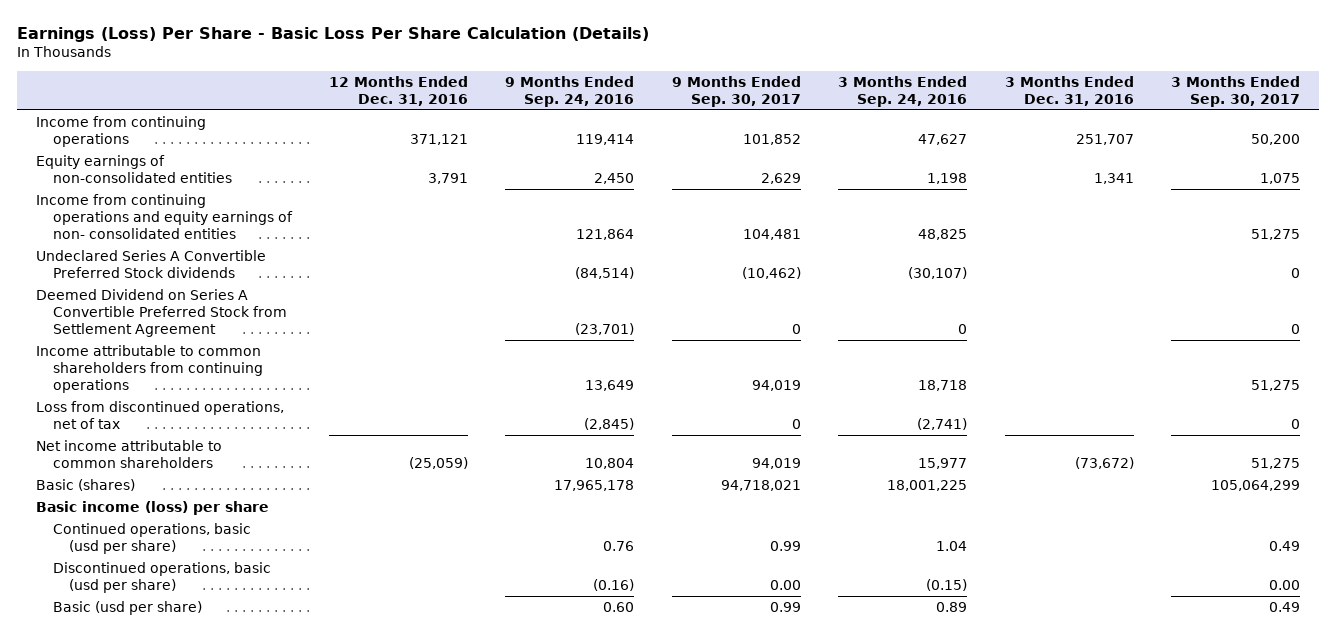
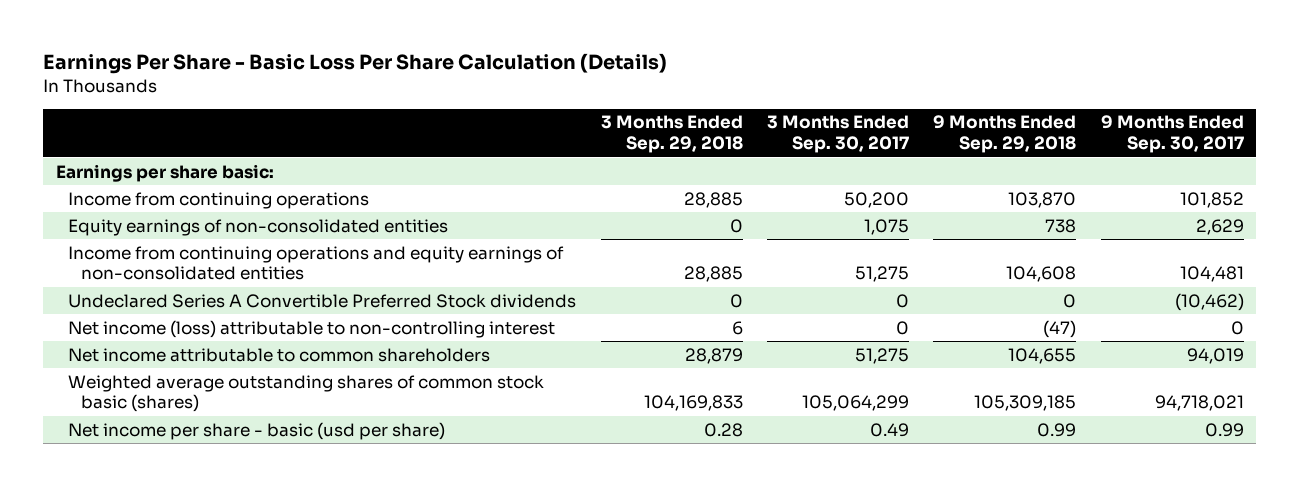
[17,26,650,42] Earnings (Loss) Per Share - Basic Loss Per Share Calculation (Details) -> [43,53,668,75] Earnings Per Share - Basic Loss Per Share Calculation (Details)
[328,76,468,106] 12 Months Ended Dec. 31, 2016 -> none
[505,76,635,107] 9 Months Ended Sep. 24, 2016 -> none
[838,76,968,107] 3 Months Ended Sep. 24, 2016 -> none
[1004,76,1134,106] 3 Months Ended Dec. 31, 2016 -> none
none -> [600,115,743,154] 3 Months Ended Sep. 29, 2018
none -> [933,115,1077,154] 9 Months Ended Sep. 29, 2018
none -> [55,163,274,182] Earnings per share basic:
[35,194,293,239] Income from continuing operations and equity earnings of non- consolidated entities -> [68,245,565,281] Income from continuing operations and equity earnings of non-consolidated entities
[35,289,287,337] Deemed Dividend on Series A Convertible Preferred Stock from Settlement Agreement -> none
[35,345,263,393] Income attributable to common shareholders from continuing operations -> none
[35,401,284,429] Loss from discontinued operations, net of tax -> none
none -> [68,319,556,338] Net income (loss) attributable to non-controlling interest
[35,501,269,516] Basic income (loss) per share -> none
[52,523,251,554] Continued operations, basic (usd per share) -> none
[52,562,271,593] Discontinued operations, basic (usd per share) -> none
[35,479,135,492] Basic (shares) -> [68,374,545,413] Weighted average outstanding shares of common stock basic (shares)
[52,601,202,616] Basic (usd per share) -> [68,421,446,440] Net income per share - basic (usd per share)

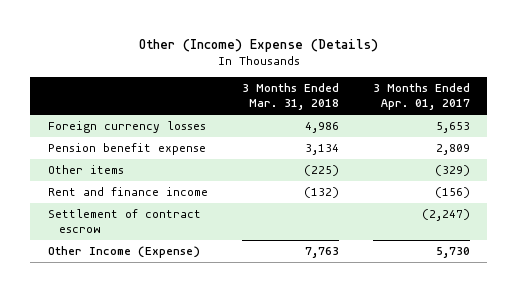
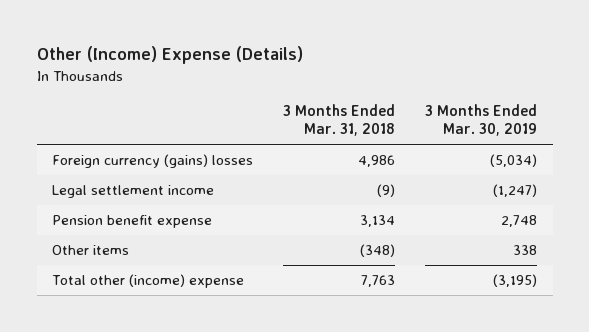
[373,83,471,111] 3 Months Ended Apr. 01, 2017 -> none
none -> [425,104,538,137] 3 Months Ended Mar. 30, 2019
[47,121,206,134] Foreign currency losses -> [51,154,253,169] Foreign currency (gains) losses
none -> [51,185,214,199] Legal settlement income
[47,187,208,197] Rent and finance income -> none
[47,209,201,234] Settlement of contract escrow -> none
[303,165,339,177] (225) -> [360,244,396,258] (348)
[47,246,200,259] Other Income (Expense) -> [51,274,244,289] Total other (income) expense

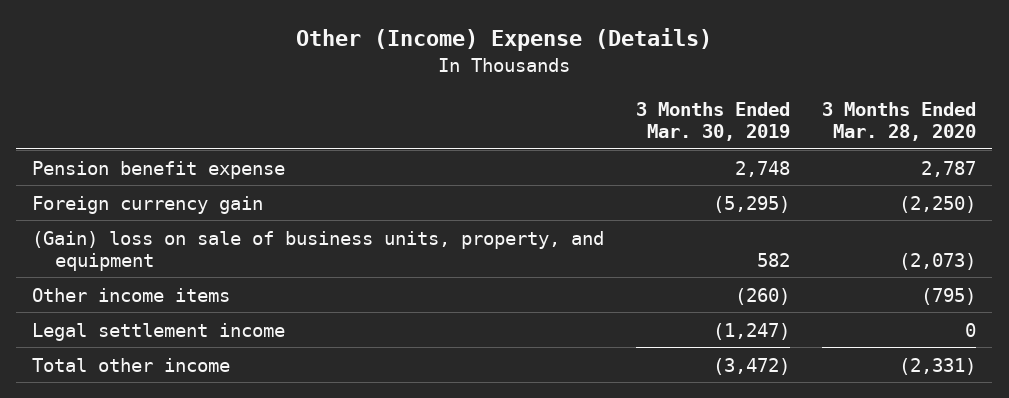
[283,104,396,137] 3 Months Ended Mar. 31, 2018 -> none
none -> [822,102,977,142] 3 Months Ended Mar. 28, 2020
[51,154,253,169] Foreign currency (gains) losses -> none
none -> [32,195,264,214] Foreign currency gain
none -> [32,230,605,271] (Gain) loss on sale of business units, property, and equipment
[51,245,129,256] Other items -> [32,287,231,302] Other income items
[513,245,538,256] 338 -> [735,287,791,305] (260)
[51,185,214,199] Legal settlement income -> [32,322,286,341] Legal settlement income
[51,274,244,289] Total other (income) expense -> [32,357,231,372] Total other income
[493,274,538,288] (3,195) -> [713,357,791,375] (3,472)

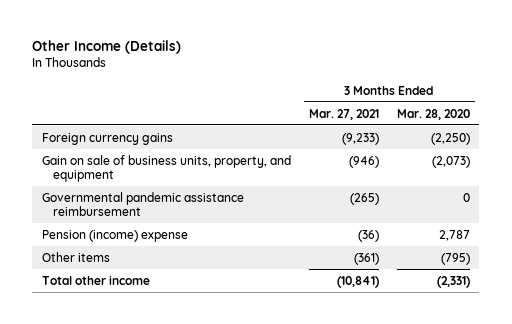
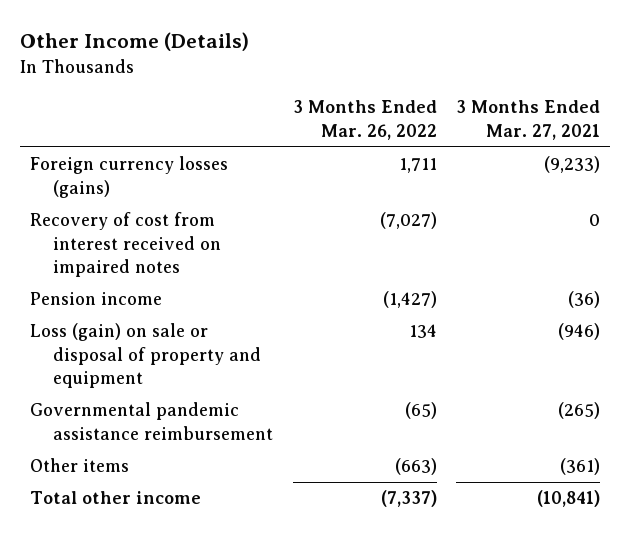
[397,108,471,120] Mar. 28, 2020 -> none
none -> [292,100,437,140] 3 Months Ended Mar. 26, 2022
[41,132,173,145] Foreign currency gains -> [29,156,228,198] Foreign currency losses (gains)
none -> [29,212,222,278] Recovery of cost from interest received on impaired notes
none -> [29,292,162,306] Pension income
[41,154,291,183] Gain on sale of business units, property, and equipment -> [29,323,262,389] Loss (gain) on sale or disposal of property and equipment
[41,229,188,242] Pension (income) expense -> none

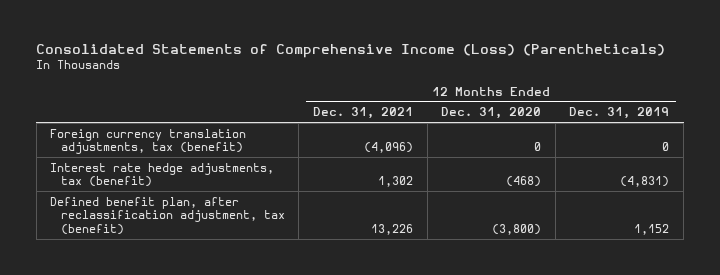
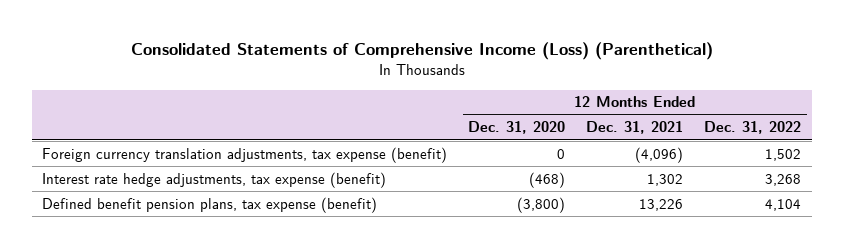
[36,43,666,58] Consolidated Statements of Comprehensive Income (Loss) (Parentheticals) -> [130,41,713,60] Consolidated Statements of Comprehensive Income (Loss) (Parenthetical)
[569,107,670,120] Dec. 31, 2019 -> none
none -> [704,121,802,135] Dec. 31, 2022
[50,128,247,155] Foreign currency translation adjustments, tax (benefit) -> [42,146,448,163] Foreign currency translation adjustments, tax expense (benefit)
[50,162,275,188] Interest rate hedge adjustments, tax (benefit) -> [42,171,387,188] Interest rate hedge adjustments, tax expense (benefit)
[50,196,285,235] Defined benefit plan, after reclassification adjustment, tax (benefit) -> [42,196,378,213] Defined benefit pension plans, tax expense (benefit)

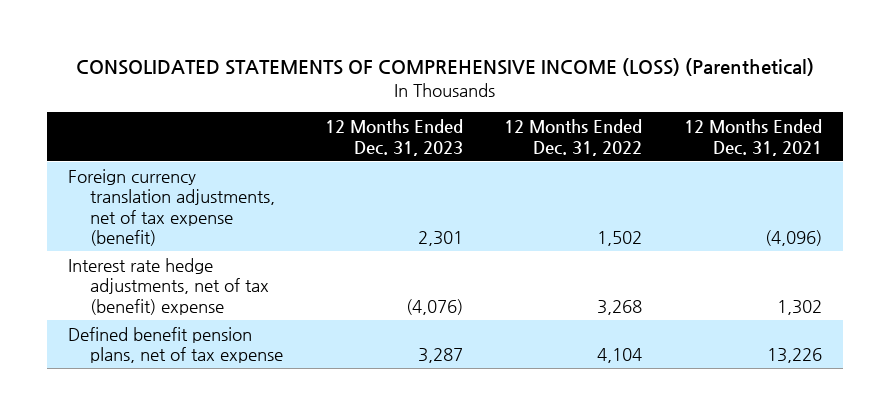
[130,41,713,60] Consolidated Statements of Comprehensive Income (Loss) (Parenthetical) -> [75,58,814,77] CONSOLIDATED STATEMENTS OF COMPREHENSIVE INCOME (LOSS) (Parenthetical)
[468,121,566,135] Dec. 31, 2020 -> none
none -> [324,119,463,156] 12 Months Ended Dec. 31, 2023
[42,146,448,163] Foreign currency translation adjustments, tax expense (benefit) -> [67,168,276,246] Foreign currency translation adjustments, net of tax expense (benefit)
[42,171,387,188] Interest rate hedge adjustments, tax expense (benefit) -> [67,257,270,315] Interest rate hedge adjustments, net of tax (benefit) expense
[42,196,378,213] Defined benefit pension plans, tax expense (benefit) -> [67,326,284,364] Defined benefit pension plans, net of tax expense

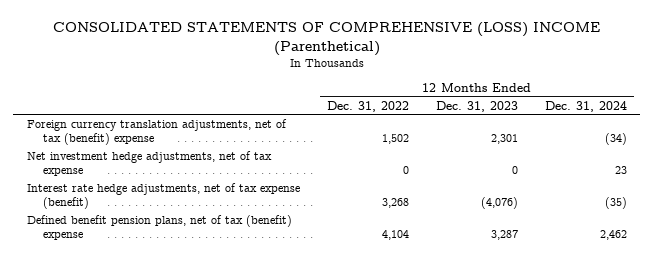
[75,58,814,77] CONSOLIDATED STATEMENTS OF COMPREHENSIVE INCOME (LOSS) (Parenthetical) -> [52,21,600,56] CONSOLIDATED STATEMENTS OF COMPREHENSIVE (LOSS) INCOME (Parenthetical)
[683,119,822,156] 12 Months Ended Dec. 31, 2021 -> none
none -> [544,100,627,112] Dec. 31, 2024
[67,168,276,246] Foreign currency translation adjustments, net of tax expense (benefit) -> [26,118,287,146] Foreign currency translation adjustments, net of tax (benefit) expense
none -> [26,150,272,177] Net investment hedge adjustments, net of tax expense
[67,257,270,315] Interest rate hedge adjustments, net of tax (benefit) expense -> [26,182,300,210] Interest rate hedge adjustments, net of tax expense (benefit)
[67,326,284,364] Defined benefit pension plans, net of tax expense -> [26,214,292,241] Defined benefit pension plans, net of tax (benefit) expense

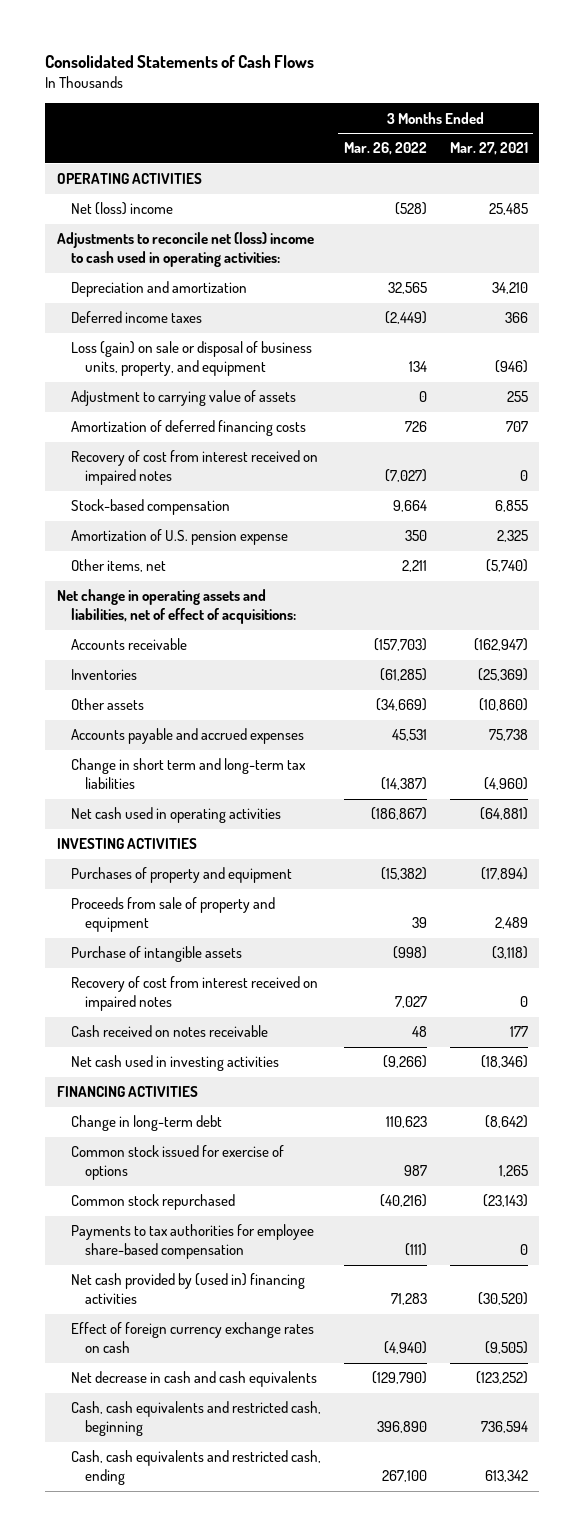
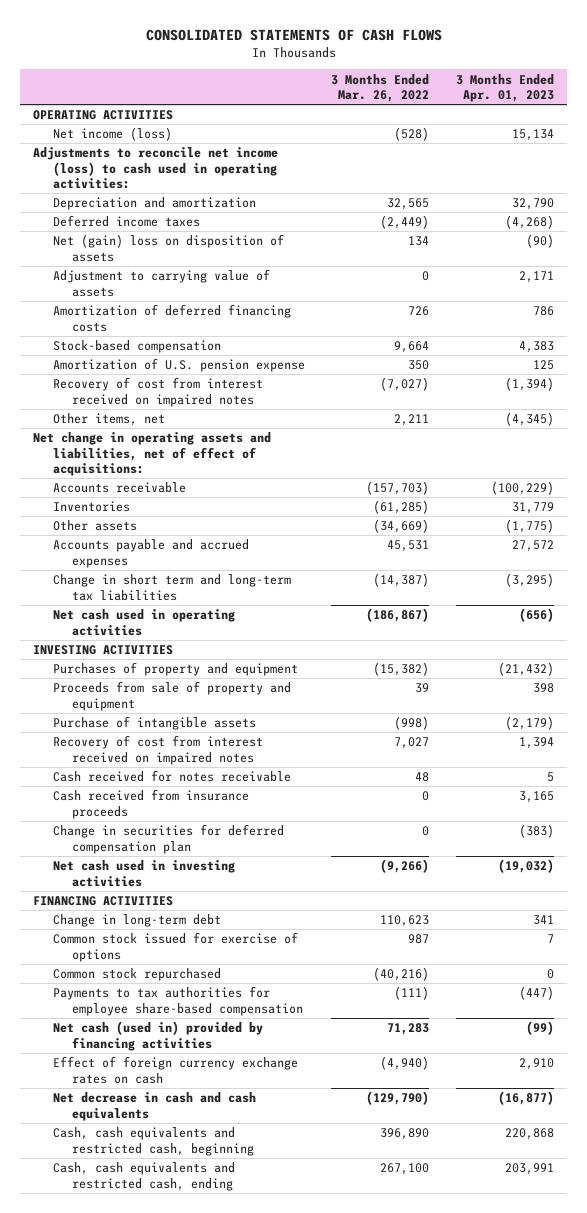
[45,55,315,69] Consolidated Statements of Cash Flows -> [145,28,442,41] CONSOLIDATED STATEMENTS OF CASH FLOWS
[449,142,528,156] Mar. 27, 2021 -> none
none -> [456,73,555,103] 3 Months Ended Apr. 01, 2023
[71,202,174,216] Net (loss) income -> [52,127,172,142] Net income (loss)
[56,232,314,268] Adjustments to reconcile net (loss) income to cash used in operating activities: -> [33,147,279,190] Adjustments to reconcile net income (loss) to cash used in operating activities:
[71,341,313,377] Loss (gain) on sale or disposal of business units, property, and equipment -> [52,234,284,262] Net (gain) loss on disposition of assets
[71,450,319,486] Recovery of cost from interest received on impaired notes -> [52,377,263,407] Recovery of cost from interest received on impaired notes
[71,1025,269,1038] Cash received on notes receivable -> [52,770,291,783] Cash received for notes receivable
none -> [52,789,249,819] Cash received from insurance proceeds
none -> [52,824,284,854] Change in securities for deferred compensation plan
[71,1273,306,1305] Net cash provided by (used in) financing activities -> [52,1021,263,1051] Net cash (used in) provided by financing activities

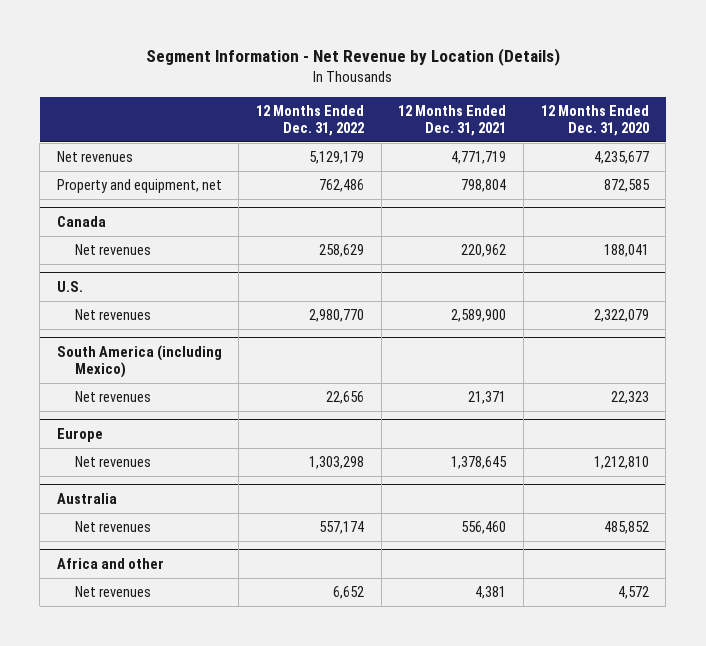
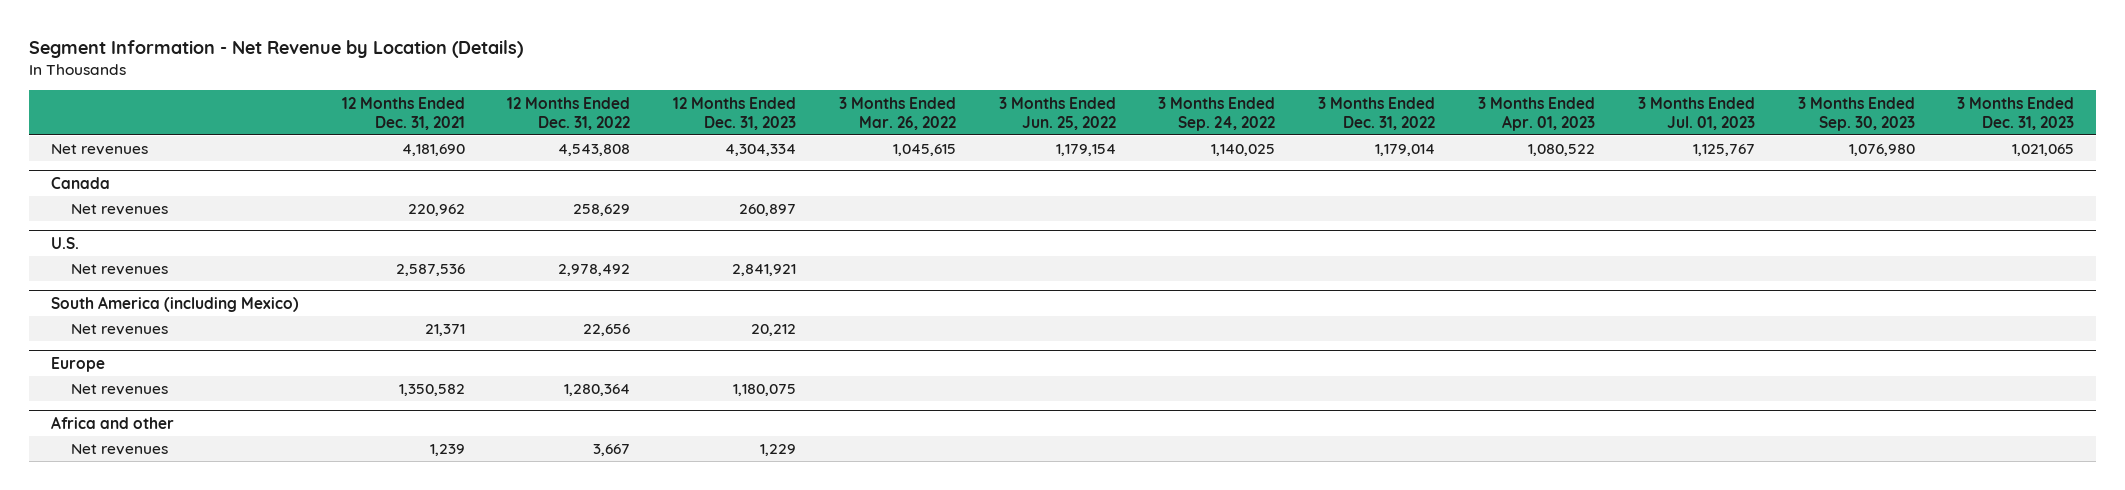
[540,104,649,137] 12 Months Ended Dec. 31, 2020 -> none
none -> [673,96,797,130] 12 Months Ended Dec. 31, 2023
none -> [838,96,956,130] 3 Months Ended Mar. 26, 2022
none -> [998,96,1116,130] 3 Months Ended Jun. 25, 2022
none -> [1158,96,1276,131] 3 Months Ended Sep. 24, 2022
none -> [1318,96,1436,130] 3 Months Ended Dec. 31, 2022
none -> [1478,96,1596,131] 3 Months Ended Apr. 01, 2023
none -> [1637,96,1755,130] 3 Months Ended Jul. 01, 2023
none -> [1797,96,1915,131] 3 Months Ended Sep. 30, 2023
none -> [1957,96,2075,130] 3 Months Ended Dec. 31, 2023
[56,179,222,194] Property and equipment, net -> none
[309,151,365,165] 5,129,179 -> [558,144,631,157] 4,543,808
[451,151,507,165] 4,771,719 -> [401,144,465,157] 4,181,690
[309,309,365,323] 2,980,770 -> [558,264,631,277] 2,978,492
[451,309,507,323] 2,589,900 -> [395,264,465,277] 2,587,536
[56,492,117,504] Australia -> none
[74,521,151,533] Net revenues -> none
[309,456,365,470] 1,303,298 -> [564,384,631,397] 1,280,364
[451,456,508,470] 1,378,645 -> [398,384,465,397] 1,350,582
[333,586,365,600] 6,652 -> [593,444,631,457] 3,667
[475,586,507,600] 4,381 -> [429,444,465,457] 1,239

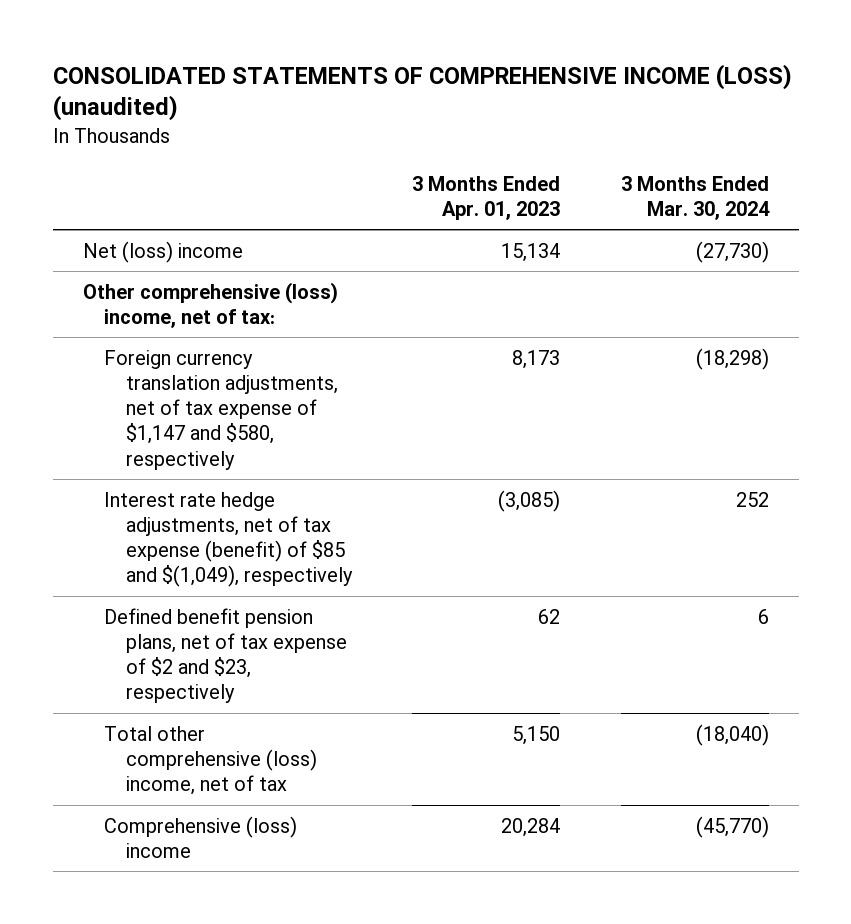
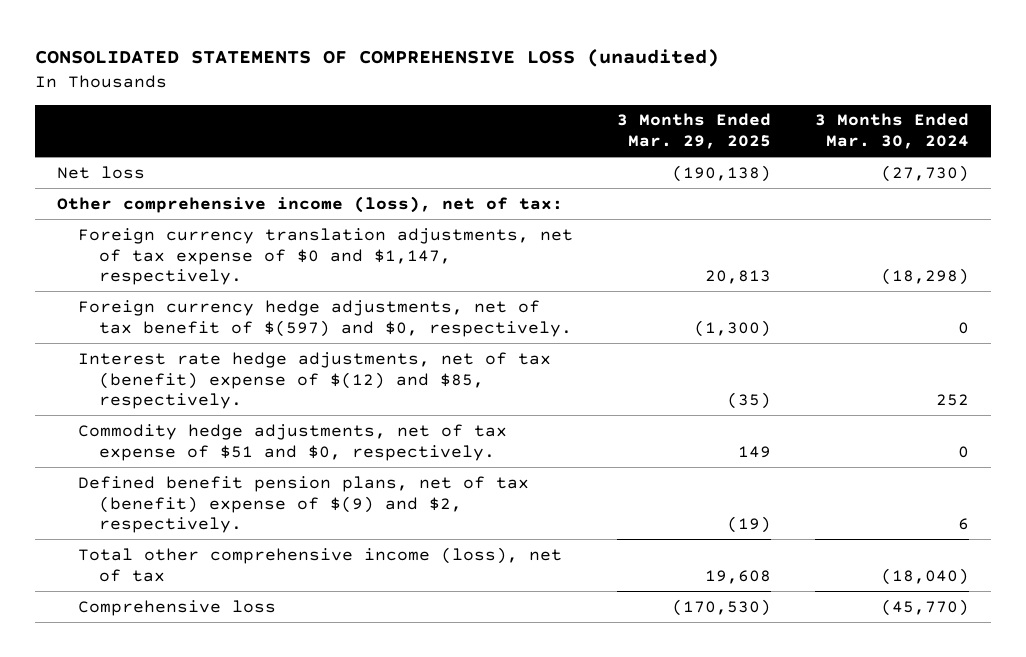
[52,64,792,122] CONSOLIDATED STATEMENTS OF COMPREHENSIVE INCOME (LOSS) (unaudited) -> [35,48,720,67] CONSOLIDATED STATEMENTS OF COMPREHENSIVE LOSS (unaudited)
[412,175,561,220] 3 Months Ended Apr. 01, 2023 -> none
none -> [617,113,772,150] 3 Months Ended Mar. 29, 2025
[82,240,243,263] Net (loss) income -> [57,165,146,179] Net loss
[82,281,338,328] Other comprehensive (loss) income, net of tax: -> [57,195,564,213] Other comprehensive income (loss), net of tax:
[104,349,339,470] Foreign currency translation adjustments, net of tax expense of $1,147 and $580, respectively -> [78,227,574,286] Foreign currency translation adjustments, net of tax expense of $0 and $1,147, respectively.
none -> [78,299,573,337] Foreign currency hedge adjustments, net of tax benefit of $(597) and $0, respectively.
[104,491,354,588] Interest rate hedge adjustments, net of tax expense (benefit) of $85 and $(1,049), respectively -> [78,351,552,410] Interest rate hedge adjustments, net of tax (benefit) expense of $(12) and $85, respectively.
none -> [78,423,508,461] Commodity hedge adjustments, net of tax expense of $51 and $0, respectively.
[104,607,348,704] Defined benefit pension plans, net of tax expense of $2 and $23, respectively -> [78,475,530,534] Defined benefit pension plans, net of tax (benefit) expense of $(9) and $2, respectively.
[104,725,318,796] Total other comprehensive (loss) income, net of tax -> [78,546,563,582] Total other comprehensive income (loss), net of tax
[104,815,298,858] Comprehensive (loss) income -> [78,599,277,616] Comprehensive loss

